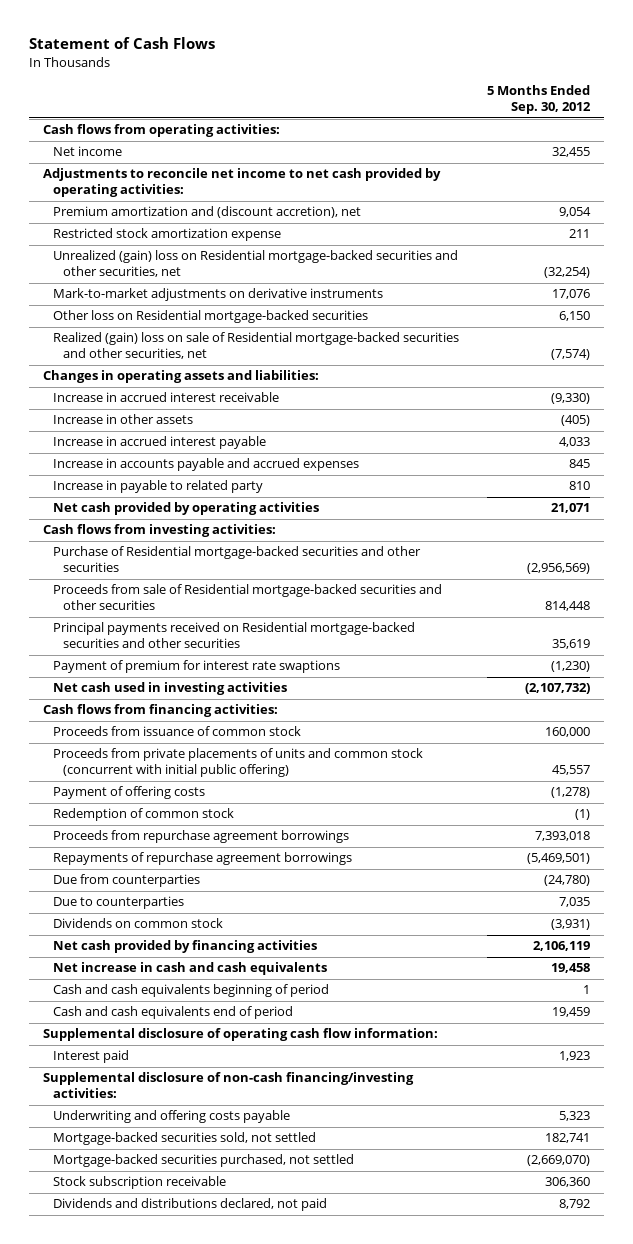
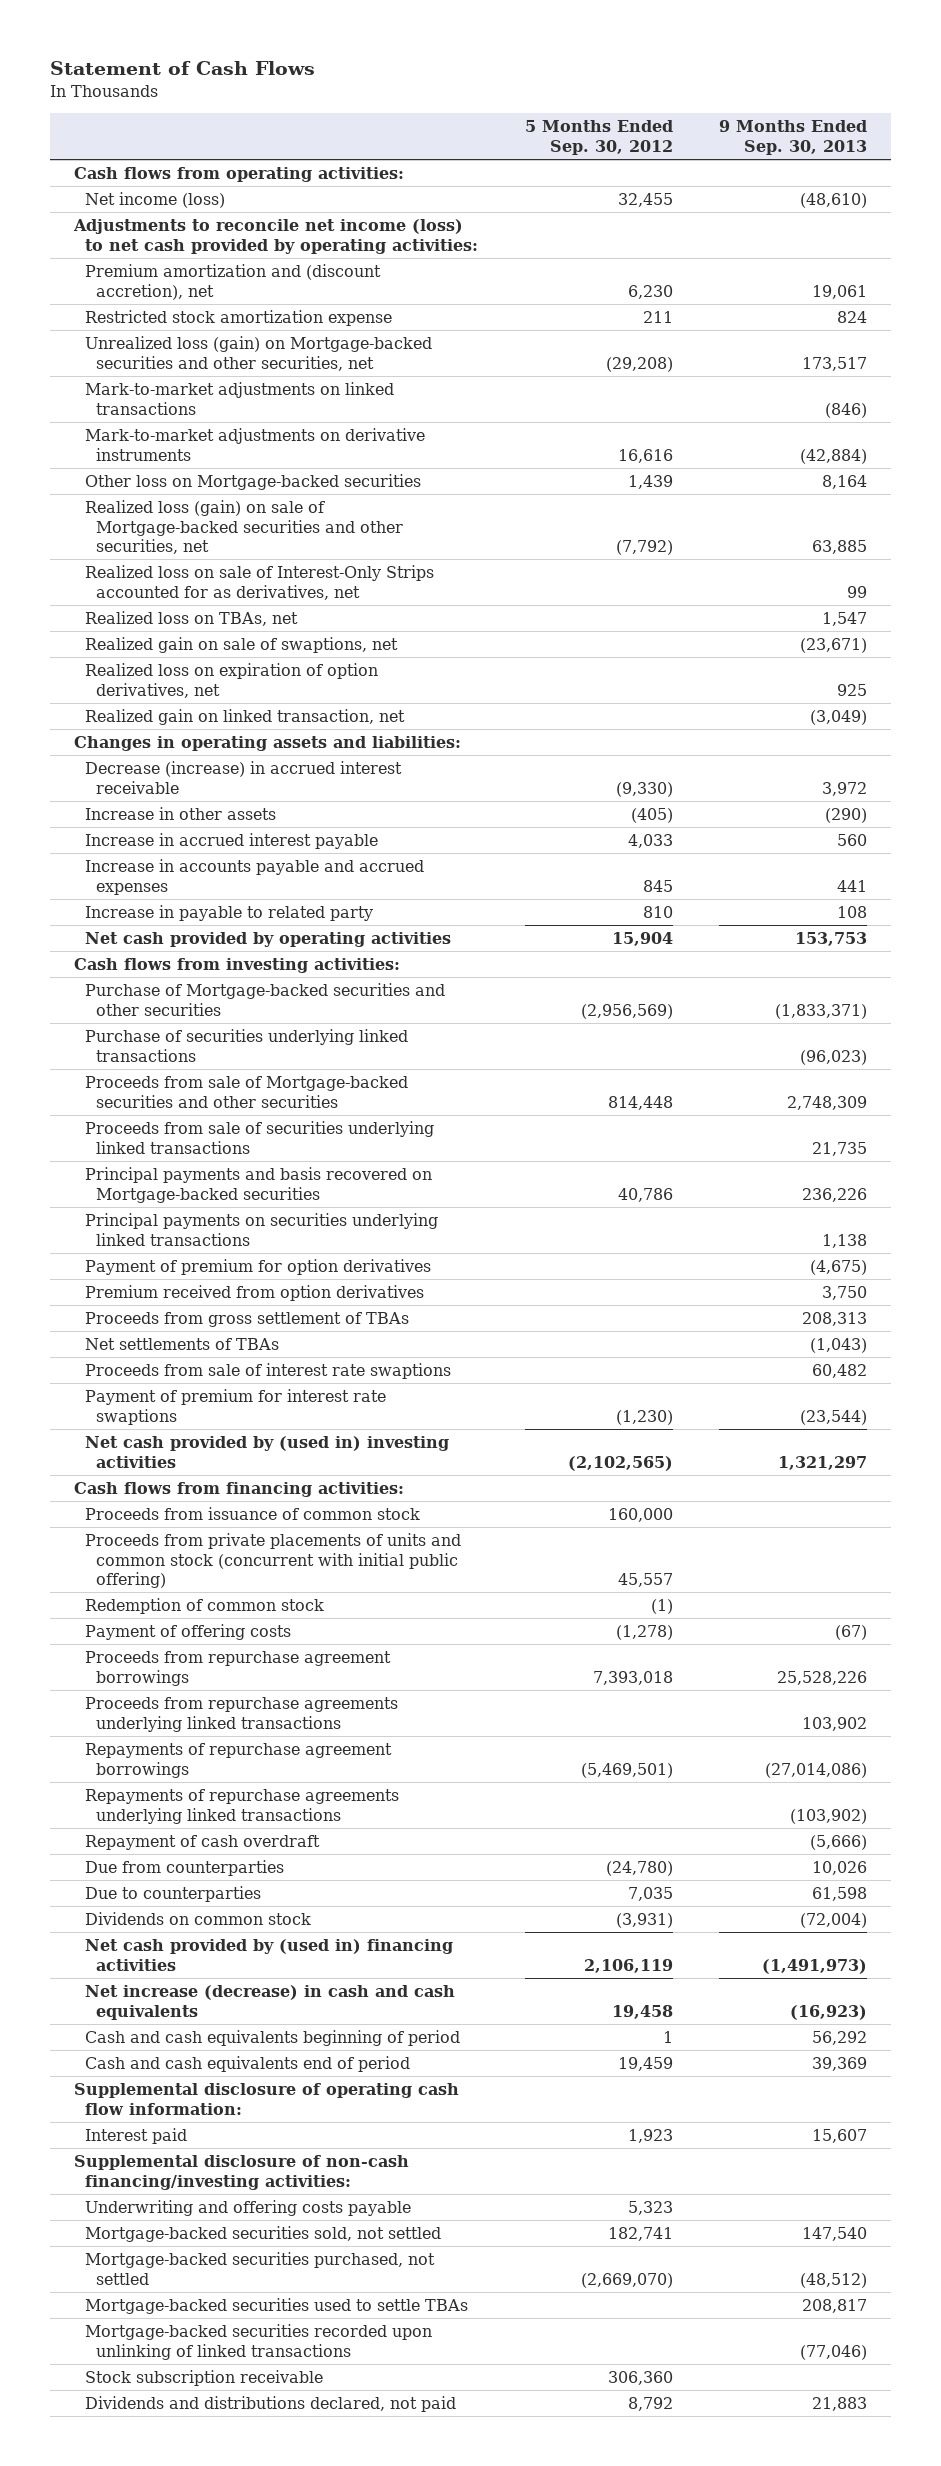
none -> [719,120,868,155] 9 Months Ended Sep. 30, 2013
[53,146,123,157] Net income -> [84,192,225,209] Net income (loss)
[42,168,441,198] Adjustments to reconcile net income to net cash provided by operating activities: -> [72,219,478,254] Adjustments to reconcile net income (loss) to net cash provided by operating activities:
[558,207,591,218] 9,054 -> [627,284,673,299] 6,230
[53,250,459,278] Unrealized (gain) loss on Residential mortgage-backed securities and other securities, net -> [84,336,432,371] Unrealized loss (gain) on Mortgage-backed securities and other securities, net
[543,267,590,279] (32,254) -> [605,356,673,372] (29,208)
none -> [84,382,394,415] Mark-to-market adjustments on linked transactions
[551,289,590,300] 17,076 -> [617,448,673,463] 16,616
[53,310,369,324] Other loss on Residential mortgage-backed securities -> [84,474,421,491] Other loss on Mortgage-backed securities
[558,311,590,322] 6,150 -> [627,475,673,490] 1,439
[53,332,460,360] Realized (gain) loss on sale of Residential mortgage-backed securities and other securities, net -> [84,500,404,554] Realized loss (gain) on sale of Mortgage-backed securities and other securities, net
[550,349,590,361] (7,574) -> [615,539,673,555] (7,792)
none -> [84,565,434,600] Realized loss on sale of Interest-Only Strips accounted for as derivatives, net
none -> [84,611,298,627] Realized loss on TBAs, net
none -> [84,637,398,654] Realized gain on sale of swaptions, net
none -> [84,663,378,698] Realized loss on expiration of option derivatives, net
none -> [84,709,405,726] Realized gain on linked transaction, net
[53,392,280,403] Increase in accrued interest receivable -> [84,761,402,794] Decrease (increase) in accrued interest receivable
[550,503,590,514] 21,071 -> [611,932,673,947] 15,904
[53,546,422,573] Purchase of Residential mortgage-backed securities and other securities -> [84,983,445,1016] Purchase of Mortgage-backed securities and other securities
none -> [84,1029,408,1062] Purchase of securities underlying linked transactions
[53,584,443,611] Proceeds from sale of Residential mortgage-backed securities and other securities -> [84,1076,408,1108] Proceeds from sale of Mortgage-backed securities and other securities
none -> [84,1121,434,1154] Proceeds from sale of securities underlying linked transactions
[53,622,416,649] Principal payments received on Residential mortgage-backed securities and other securities -> [84,1167,432,1203] Principal payments and basis recovered on Mortgage-backed securities
[551,639,590,650] 35,619 -> [617,1187,673,1202] 40,786
none -> [84,1213,438,1246] Principal payments on securities underlying linked transactions
none -> [84,1259,431,1276] Payment of premium for option derivatives
none -> [84,1285,424,1302] Premium received from option derivatives
none -> [84,1312,409,1328] Proceeds from gross settlement of TBAs
none -> [84,1338,279,1351] Net settlements of TBAs
none -> [84,1363,451,1380] Proceeds from sale of interest rate swaptions
[53,682,288,696] Net cash used in investing activities -> [84,1436,449,1468] Net cash provided by (used in) investing activities
[524,683,590,695] (2,107,732) -> [567,1455,673,1471] (2,102,565)
[53,786,206,800] Payment of offering costs -> [84,1624,291,1641] Payment of offering costs
none -> [84,1697,398,1732] Proceeds from repurchase agreements underlying linked transactions
none -> [84,1789,399,1824] Repayments of repurchase agreements underlying linked transactions
none -> [84,1835,320,1851] Repayment of cash overdraft
[53,940,318,954] Net cash provided by financing activities -> [84,1939,453,1971] Net cash provided by (used in) financing activities
[53,962,328,976] Net increase in cash and cash equivalents -> [84,1985,455,2020] Net increase (decrease) in cash and cash equivalents
none -> [84,2298,468,2315] Mortgage-backed securities used to settle TBAs
none -> [84,2324,432,2360] Mortgage-backed securities recorded upon unlinking of linked transactions

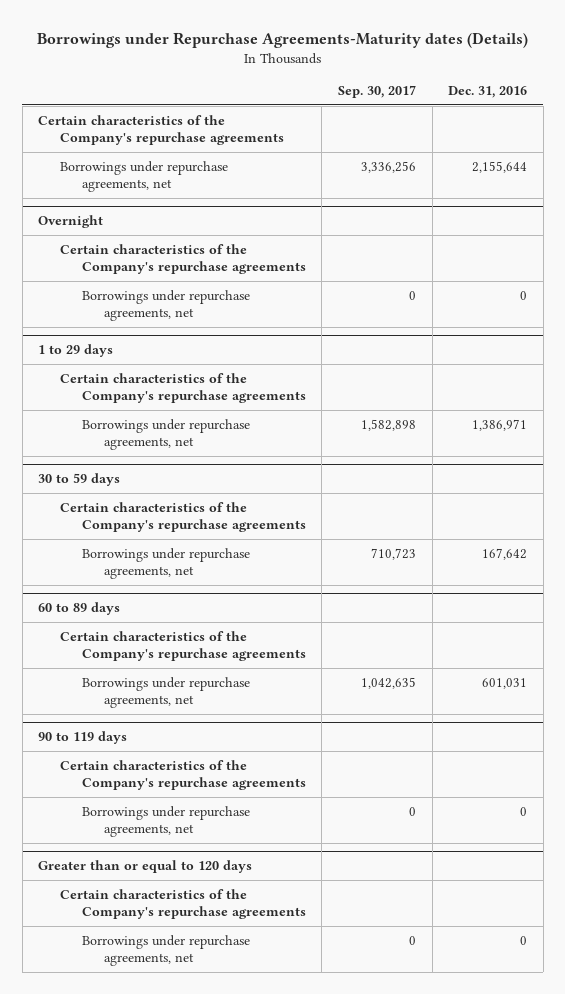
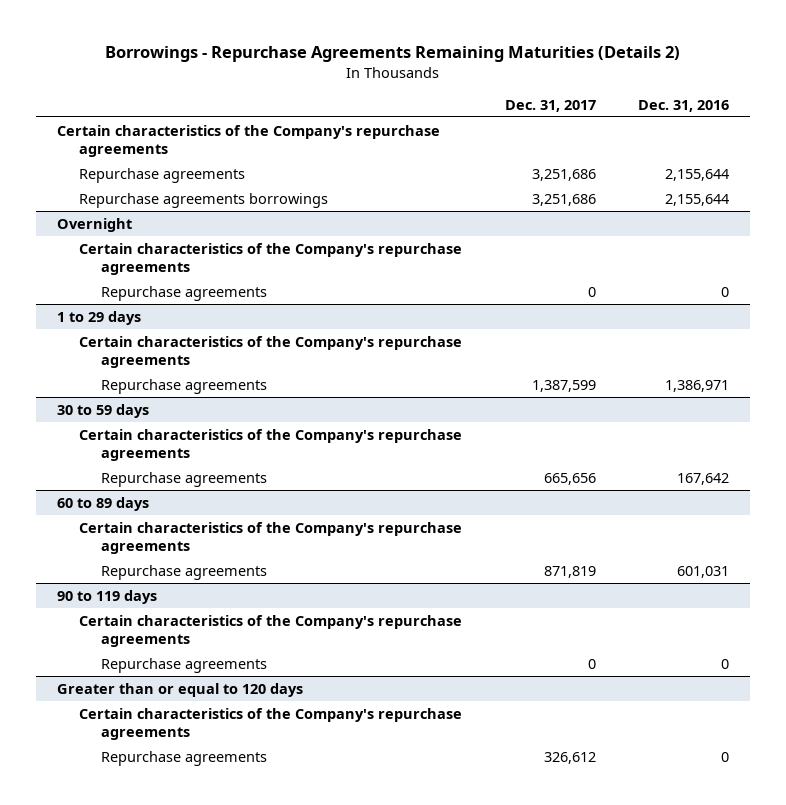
[36,31,528,48] Borrowings under Repurchase Agreements-Maturity dates (Details) -> [105,46,681,63] Borrowings - Repurchase Agreements Remaining Maturities (Details 2)
[338,85,417,99] Sep. 30, 2017 -> none
none -> [504,99,596,112] Dec. 31, 2017
[60,160,229,193] Borrowings under repurchase agreements, net -> [79,167,246,183] Repurchase agreements
none -> [79,192,329,208] Repurchase agreements borrowings
[81,289,250,322] Borrowings under repurchase agreements, net -> [100,285,267,301] Repurchase agreements
[81,418,250,451] Borrowings under repurchase agreements, net -> [100,378,267,394] Repurchase agreements
[81,547,250,580] Borrowings under repurchase agreements, net -> [100,471,267,487] Repurchase agreements
[81,676,250,709] Borrowings under repurchase agreements, net -> [100,564,267,580] Repurchase agreements
[81,805,250,838] Borrowings under repurchase agreements, net -> [100,657,267,673] Repurchase agreements
[81,934,250,967] Borrowings under repurchase agreements, net -> [100,750,267,766] Repurchase agreements

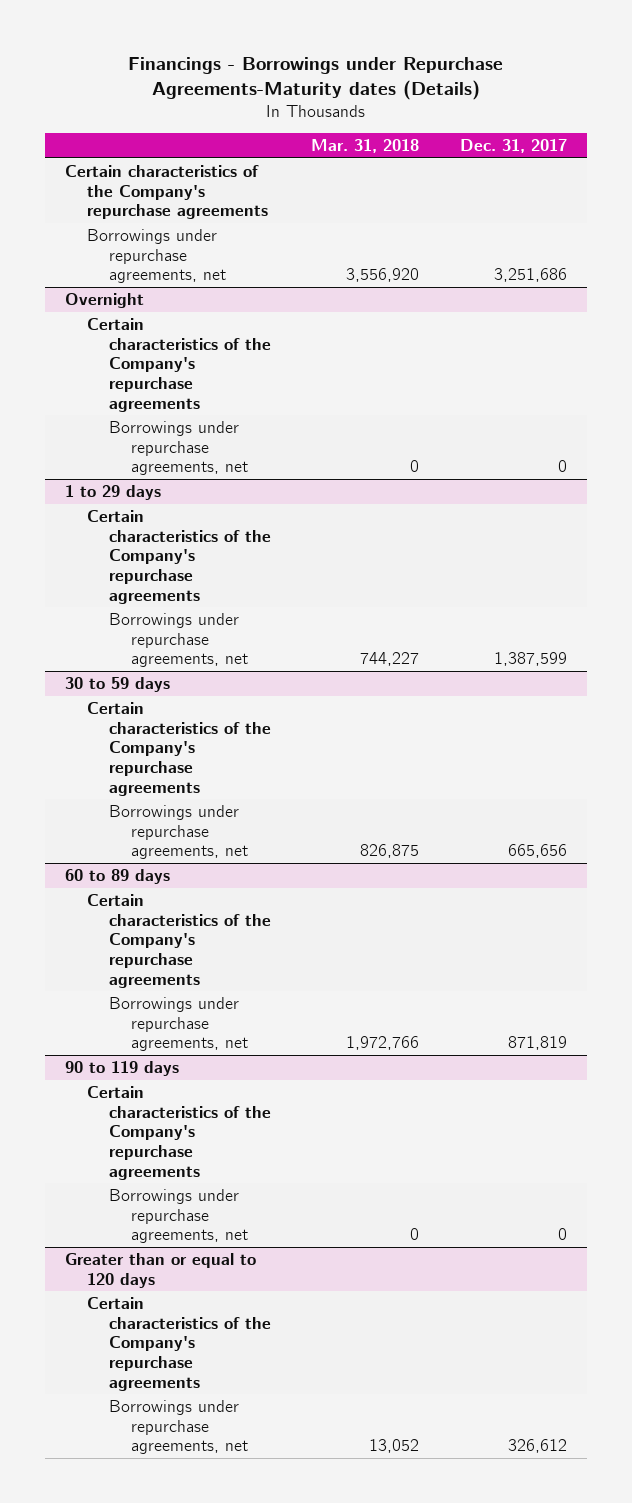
[105,46,681,63] Borrowings - Repurchase Agreements Remaining Maturities (Details 2) -> [127,56,503,101] Financings - Borrowings under Repurchase Agreements-Maturity dates (Details)
[638,99,730,112] Dec. 31, 2016 -> none
none -> [311,139,420,154] Mar. 31, 2018
[79,192,329,208] Repurchase agreements borrowings -> none
[79,167,246,183] Repurchase agreements -> [86,228,227,284] Borrowings under repurchase agreements, net
[100,285,267,301] Repurchase agreements -> [109,420,249,476] Borrowings under repurchase agreements, net
[100,378,267,394] Repurchase agreements -> [109,612,249,668] Borrowings under repurchase agreements, net
[100,471,267,487] Repurchase agreements -> [109,804,249,860] Borrowings under repurchase agreements, net
[100,564,267,580] Repurchase agreements -> [109,996,249,1052] Borrowings under repurchase agreements, net
[100,657,267,673] Repurchase agreements -> [109,1188,249,1244] Borrowings under repurchase agreements, net
[100,750,267,766] Repurchase agreements -> [109,1399,249,1455] Borrowings under repurchase agreements, net

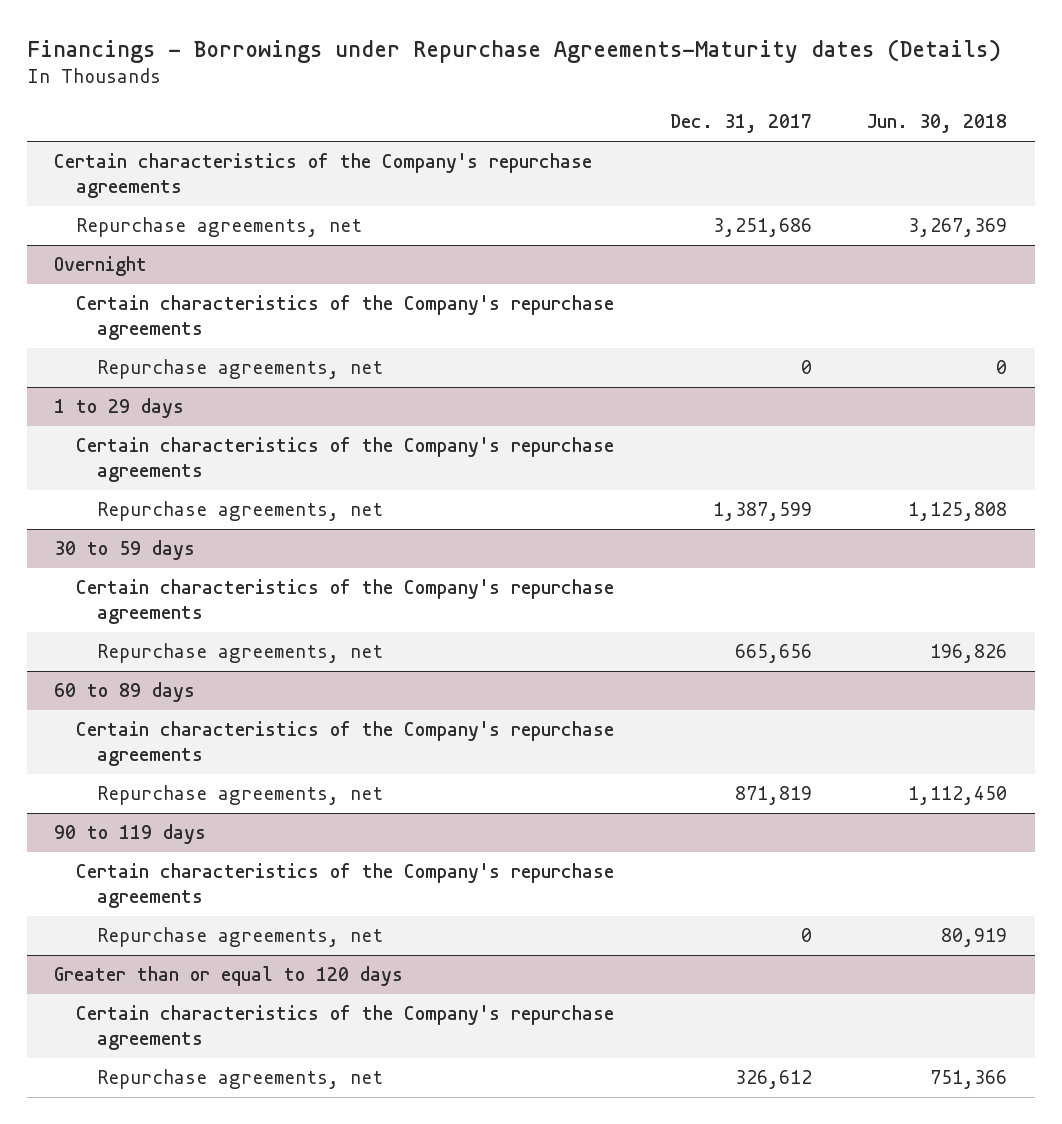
[311,139,420,154] Mar. 31, 2018 -> none
none -> [867,114,1008,134] Jun. 30, 2018
[86,228,227,284] Borrowings under repurchase agreements, net -> [75,217,362,238] Repurchase agreements, net
[109,420,249,476] Borrowings under repurchase agreements, net -> [97,359,384,380] Repurchase agreements, net
[109,612,249,668] Borrowings under repurchase agreements, net -> [97,501,384,522] Repurchase agreements, net
[109,804,249,860] Borrowings under repurchase agreements, net -> [97,643,384,664] Repurchase agreements, net
[109,996,249,1052] Borrowings under repurchase agreements, net -> [97,785,384,806] Repurchase agreements, net
[109,1188,249,1244] Borrowings under repurchase agreements, net -> [97,927,384,948] Repurchase agreements, net
[109,1399,249,1455] Borrowings under repurchase agreements, net -> [97,1069,384,1090] Repurchase agreements, net

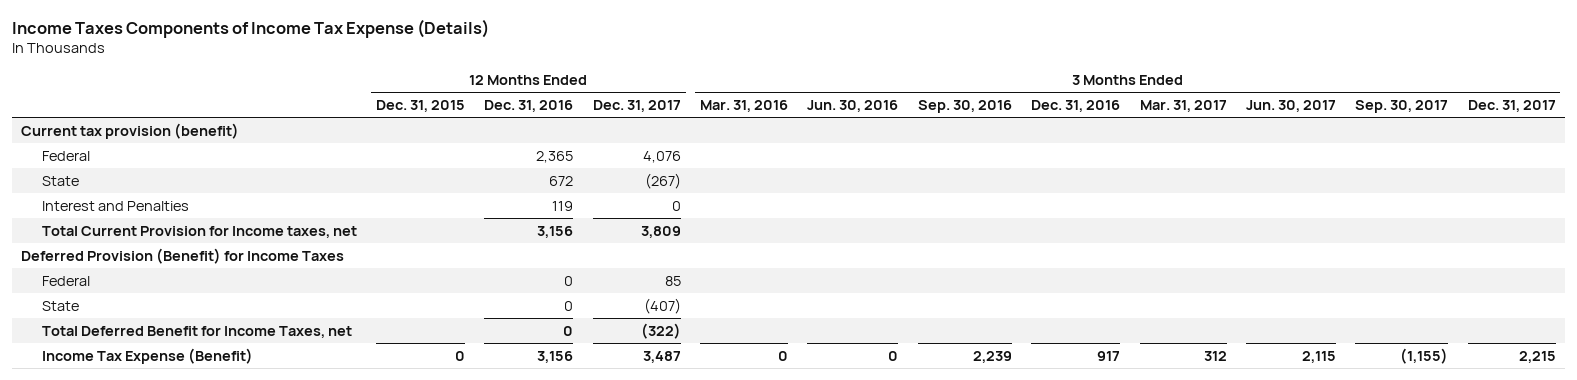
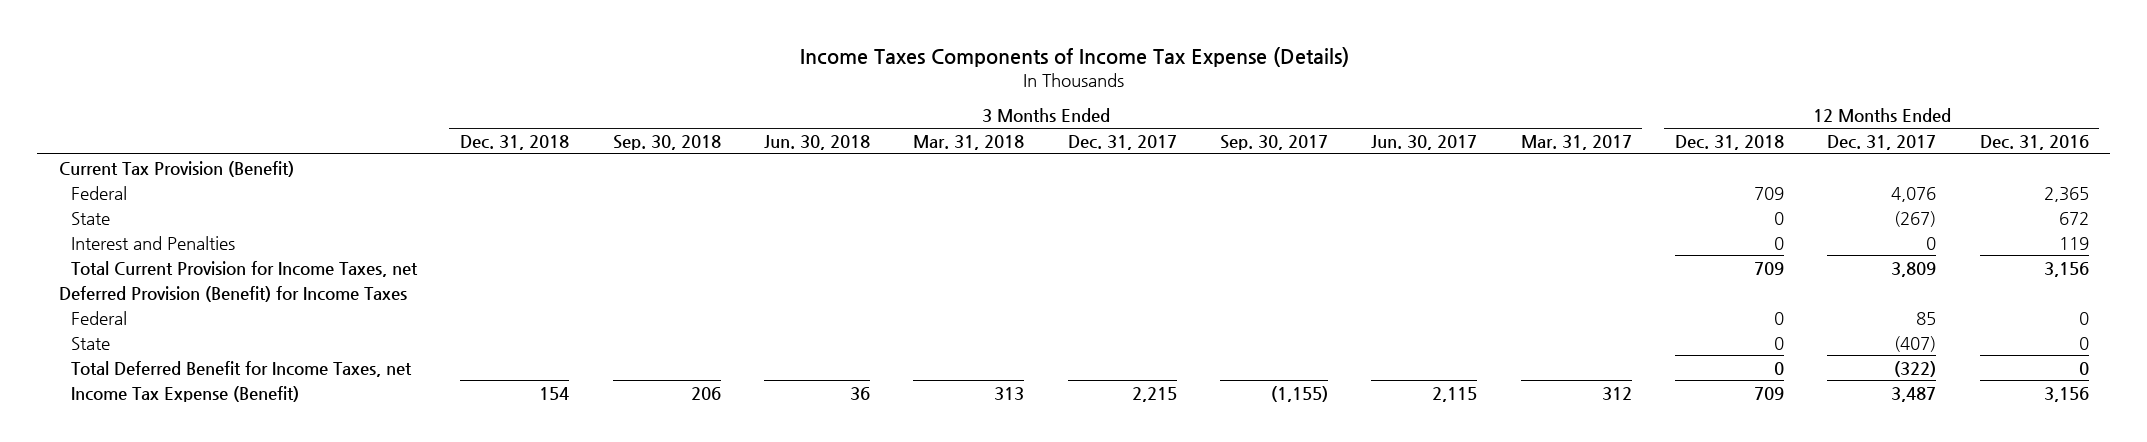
[376,99,466,112] Dec. 31, 2015 -> none
[700,99,789,112] Mar. 31, 2016 -> none
[807,99,899,112] Jun. 30, 2016 -> none
[917,99,1012,113] Sep. 30, 2016 -> none
[1031,99,1121,112] Dec. 31, 2016 -> none
none -> [460,134,570,150] Dec. 31, 2018
none -> [612,134,721,150] Sep. 30, 2018
none -> [763,134,870,150] Jun. 30, 2018
none -> [913,134,1025,150] Mar. 31, 2018
none -> [1674,134,1784,150] Dec. 31, 2018
[21,122,240,139] Current tax provision (benefit) -> [58,160,294,177] Current Tax Provision (Benefit)
[41,225,357,238] Total Current Provision for Income taxes, net -> [71,260,419,277] Total Current Provision for Income Taxes, net

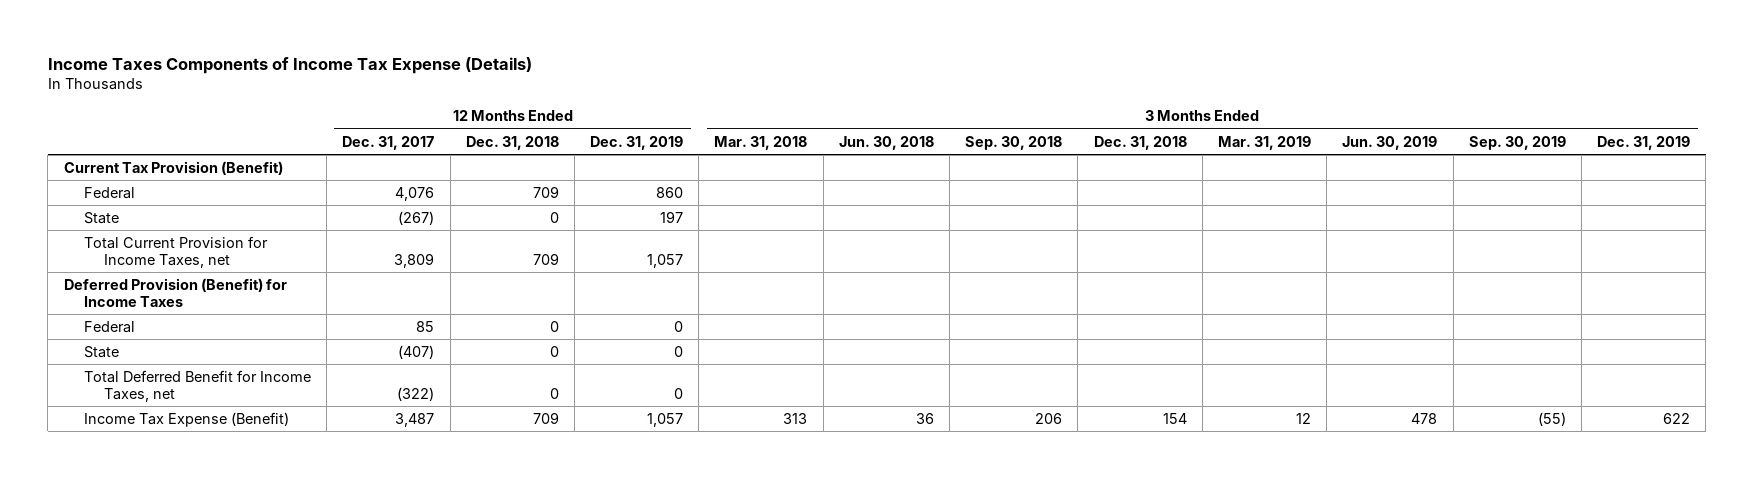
[1067,134,1177,150] Dec. 31, 2017 -> none
[1219,134,1328,150] Sep. 30, 2017 -> none
[1371,134,1478,150] Jun. 30, 2017 -> none
[1520,134,1632,150] Mar. 31, 2017 -> none
[1979,134,2089,150] Dec. 31, 2016 -> none
none -> [590,135,684,150] Dec. 31, 2019
none -> [1217,135,1311,150] Mar. 31, 2019
none -> [1342,135,1438,150] Jun. 30, 2019
none -> [1468,135,1566,150] Sep. 30, 2019
none -> [1597,135,1691,150] Dec. 31, 2019
[71,235,236,250] Interest and Penalties -> none

